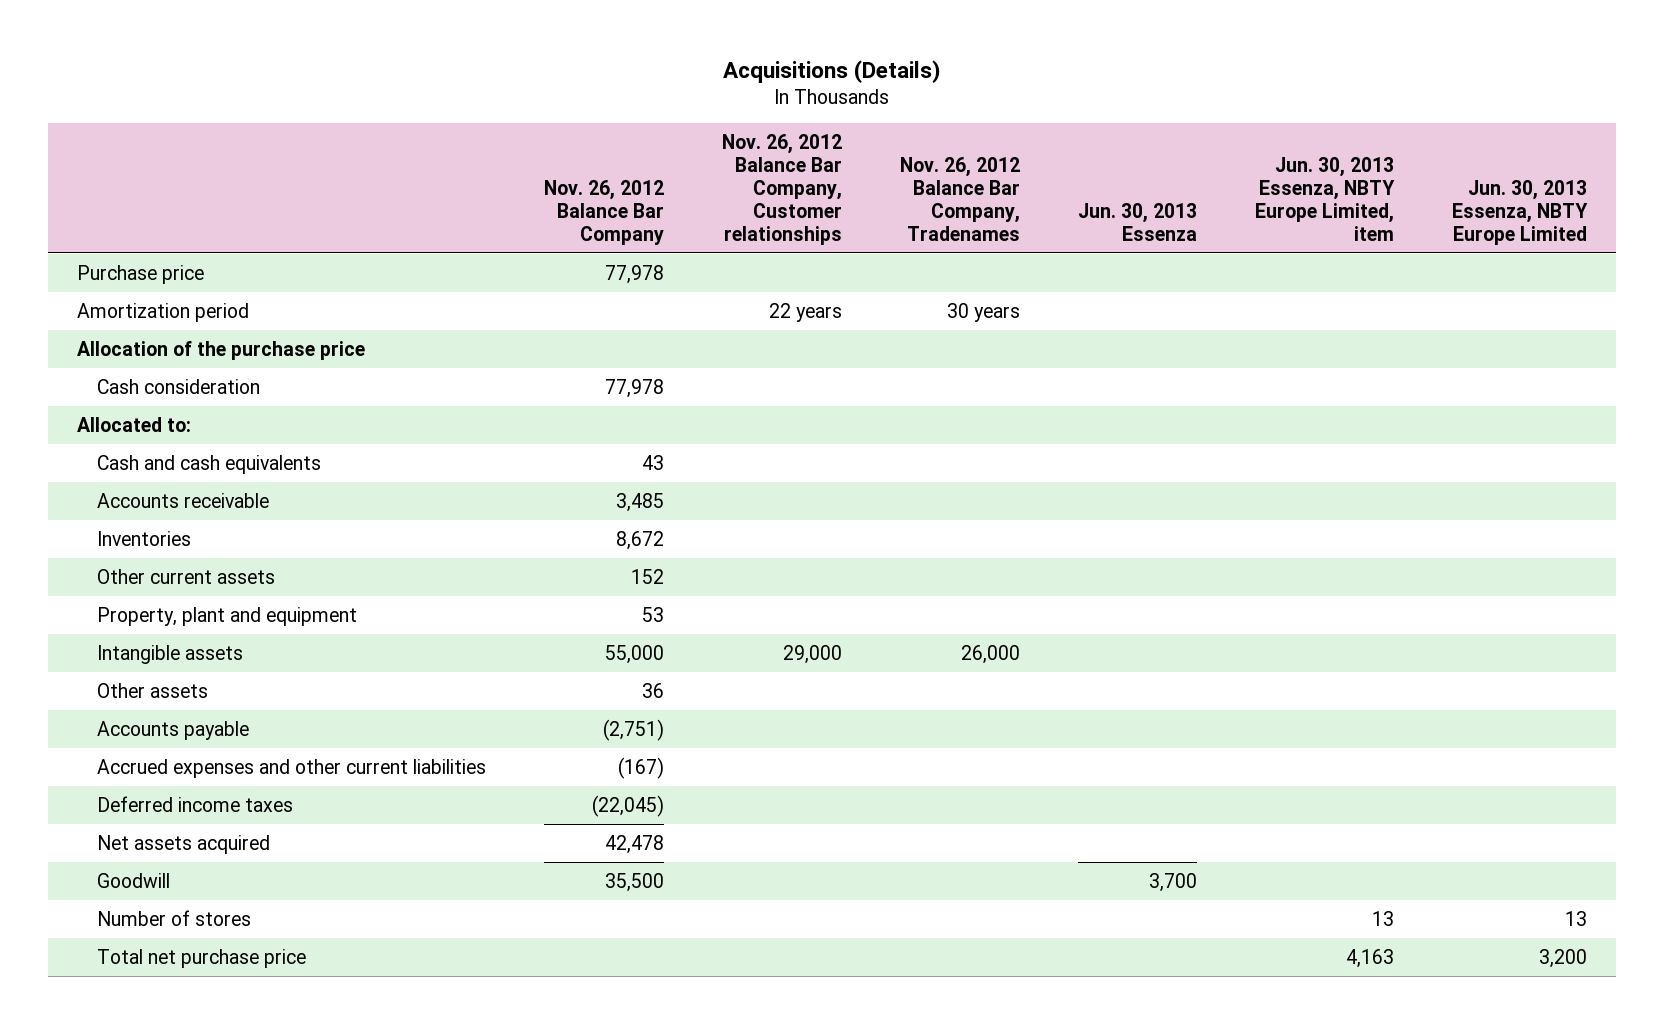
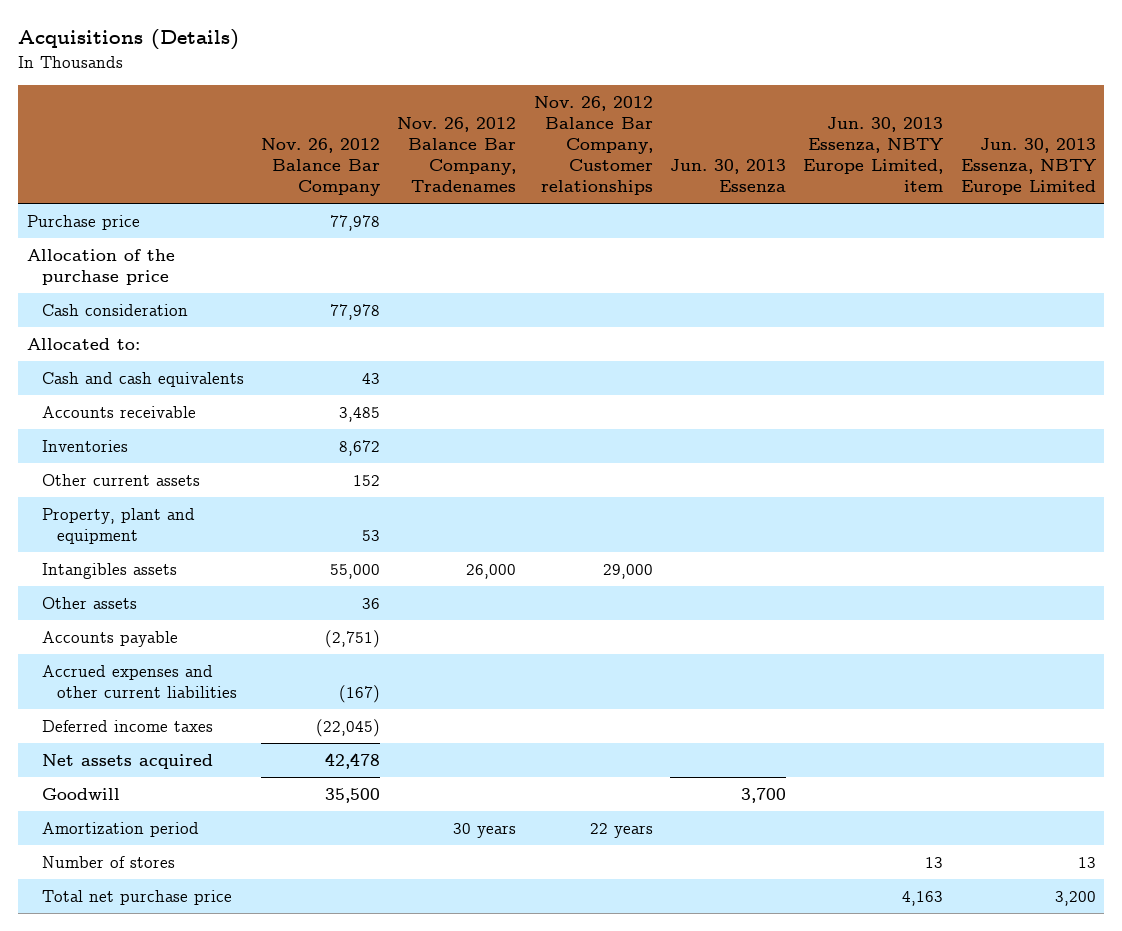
[96,644,243,664] Intangible assets -> [41,563,177,580] Intangibles assets
[76,302,249,322] Amortization period -> [41,822,199,838] Amortization period

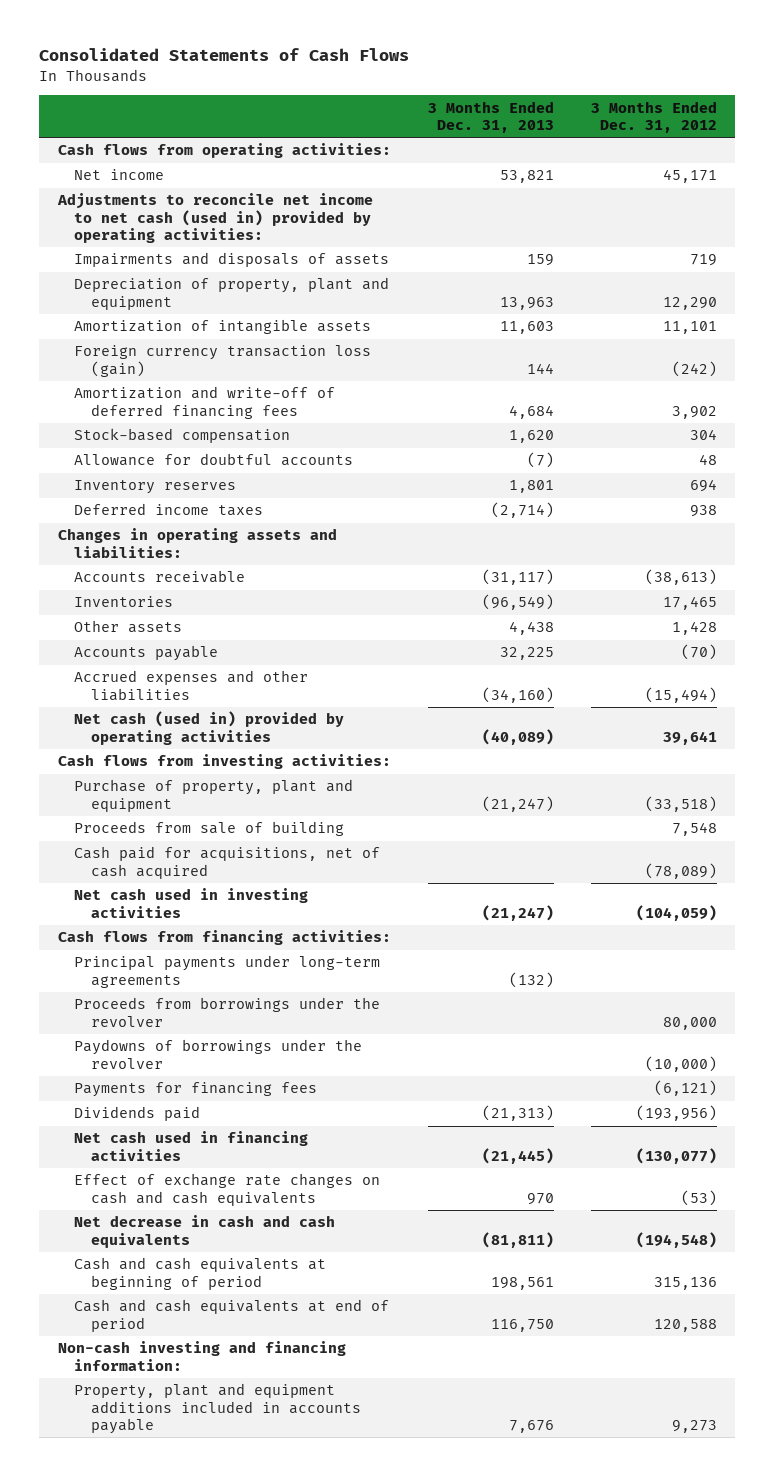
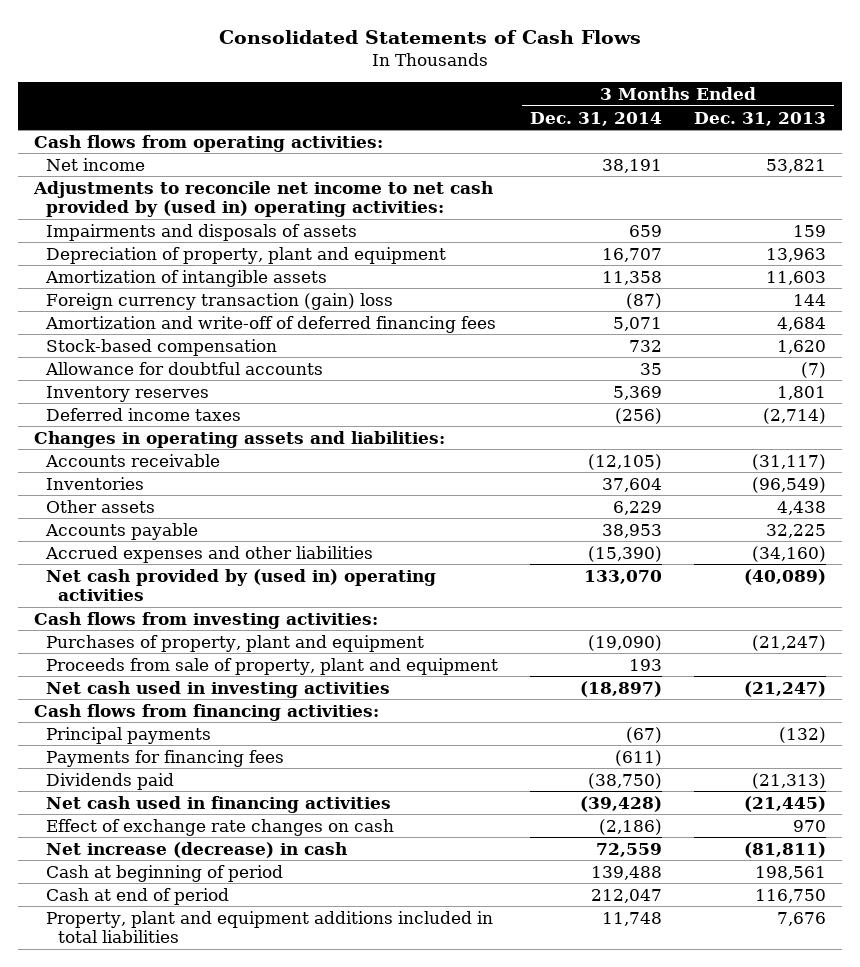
[590,100,717,133] 3 Months Ended Dec. 31, 2012 -> none
none -> [530,111,663,126] Dec. 31, 2014
[56,193,373,243] Adjustments to reconcile net income to net cash (used in) provided by operating activities: -> [32,180,493,217] Adjustments to reconcile net income to net cash provided by (used in) operating activities:
[74,345,372,377] Foreign currency transaction loss (gain) -> [46,292,394,310] Foreign currency transaction (gain) loss
[74,711,345,745] Net cash (used in) provided by operating activities -> [46,568,437,601] Net cash provided by (used in) operating activities
[74,821,345,837] Proceeds from sale of building -> none
[74,846,381,879] Cash paid for acquisitions, net of cash acquired -> none
[74,779,354,812] Purchase of property, plant and equipment -> [46,634,425,652] Purchases of property, plant and equipment
none -> [46,657,499,675] Proceeds from sale of property, plant and equipment
[74,997,381,1027] Proceeds from borrowings under the revolver -> none
[74,1039,363,1069] Paydowns of borrowings under the revolver -> none
[74,955,381,988] Principal payments under long-term agreements -> [46,726,212,744] Principal payments
[57,1341,346,1371] Non-cash investing and financing information: -> none
[74,1173,381,1206] Effect of exchange rate changes on cash and cash equivalents -> [46,818,395,836] Effect of exchange rate changes on cash
[74,1215,336,1248] Net decrease in cash and cash equivalents -> [46,841,348,858] Net increase (decrease) in cash
[74,1257,327,1290] Cash and cash equivalents at beginning of period -> [46,864,284,882] Cash at beginning of period
[74,1299,390,1332] Cash and cash equivalents at end of period -> [46,887,230,905] Cash at end of period
[74,1383,362,1434] Property, plant and equipment additions included in accounts payable -> [46,910,494,943] Property, plant and equipment additions included in total liabilities

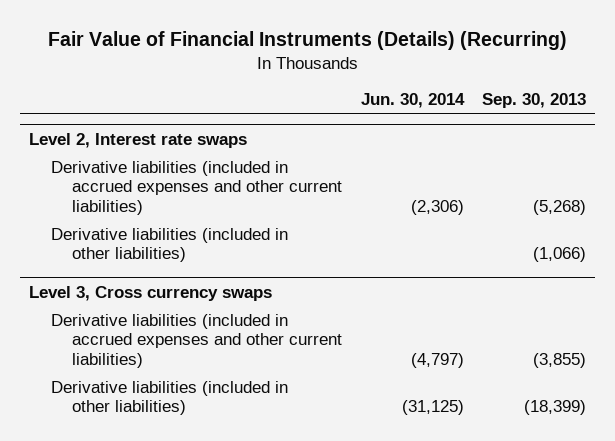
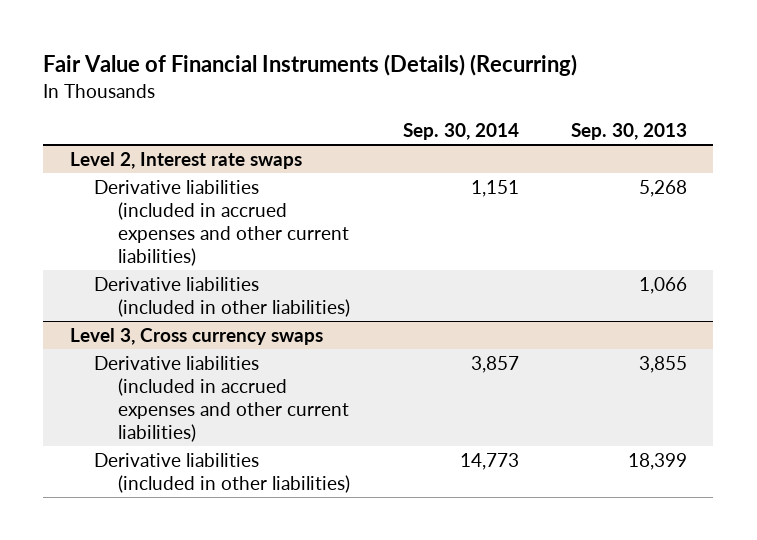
[360,93,465,109] Jun. 30, 2014 -> none
none -> [402,123,519,141] Sep. 30, 2014
[533,199,587,215] (5,268) -> [639,179,688,197] 5,268
[533,247,587,263] (1,066) -> [639,276,688,294] 1,066
[533,352,587,368] (3,855) -> [639,355,688,373] 3,855
[524,400,587,416] (18,399) -> [628,452,688,470] 18,399

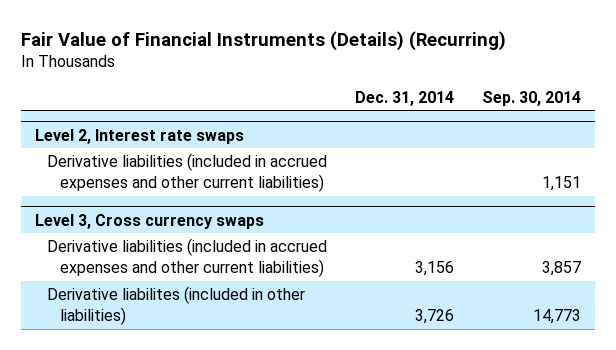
[571,123,688,141] Sep. 30, 2013 -> none
none -> [355,90,455,106] Dec. 31, 2014
[93,276,351,317] Derivative liabilities (included in other liabilities) -> none
[93,452,351,493] Derivative liabilities (included in other liabilities) -> [47,286,306,325] Derivative liabilites (included in other liabilities)

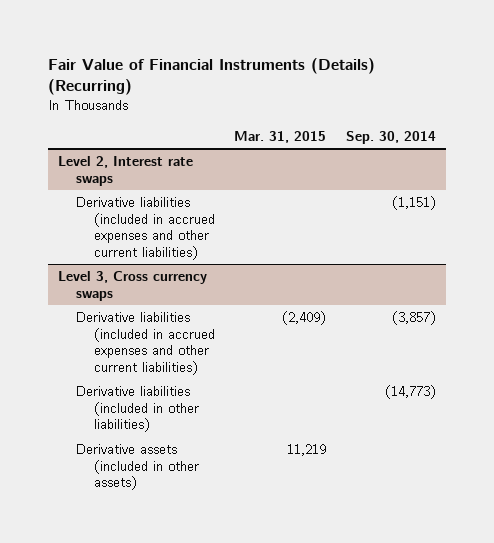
[355,90,455,106] Dec. 31, 2014 -> none
none -> [234,130,327,143] Mar. 31, 2015
[541,175,581,191] 1,151 -> [392,195,437,210] (1,151)
[541,260,581,276] 3,857 -> [392,310,437,325] (3,857)
[47,286,306,325] Derivative liabilites (included in other liabilities) -> [75,385,199,433] Derivative liabilities (included in other liabilities)
[532,308,581,324] 14,773 -> [385,384,437,399] (14,773)
none -> [75,443,199,491] Derivative assets (included in other assets)

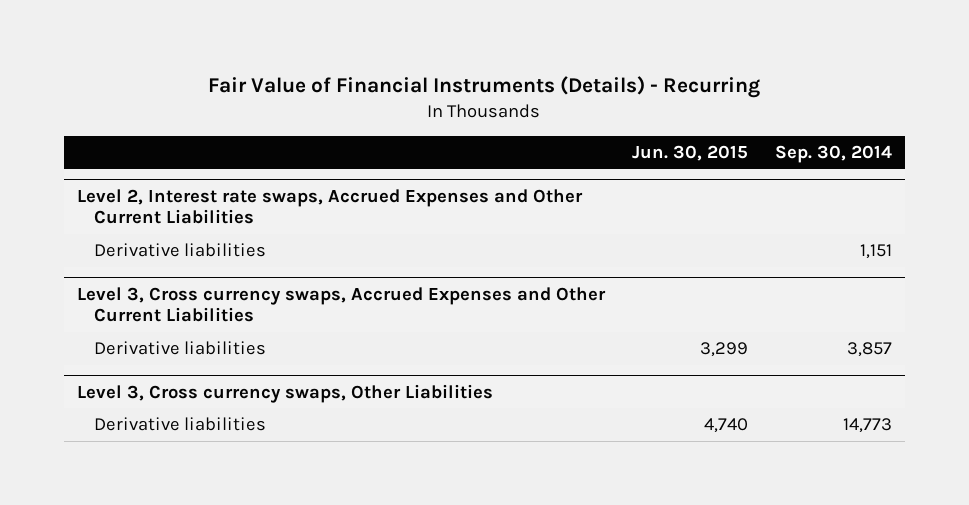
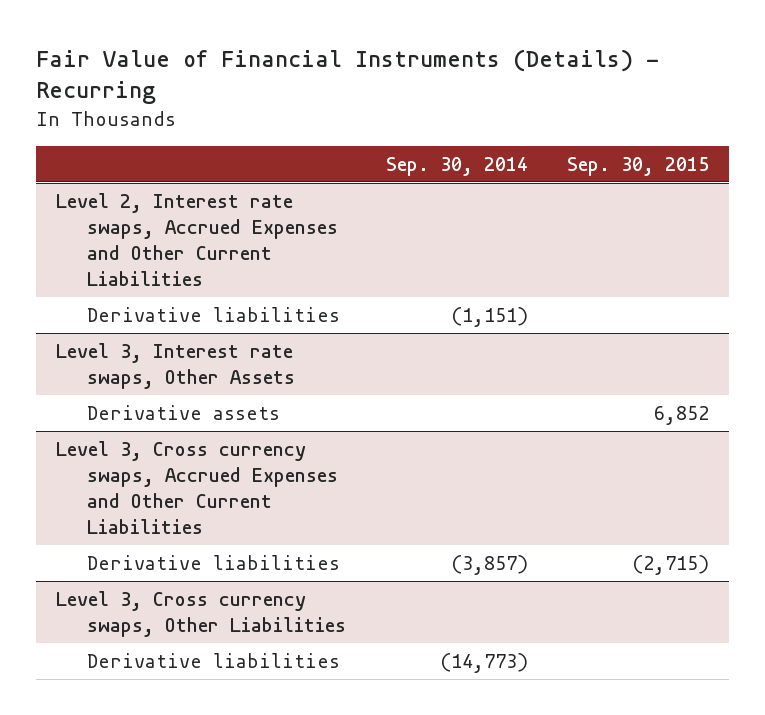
[631,144,748,161] Jun. 30, 2015 -> none
none -> [567,156,710,176] Sep. 30, 2015
[859,244,892,260] 1,151 -> [450,306,528,327] (1,151)
none -> [55,342,295,389] Level 3, Interest rate swaps, Other Assets
none -> [86,404,280,420] Derivative assets
[846,342,892,358] 3,857 -> [450,554,528,575] (3,857)
[842,418,892,434] 14,773 -> [439,652,528,673] (14,773)

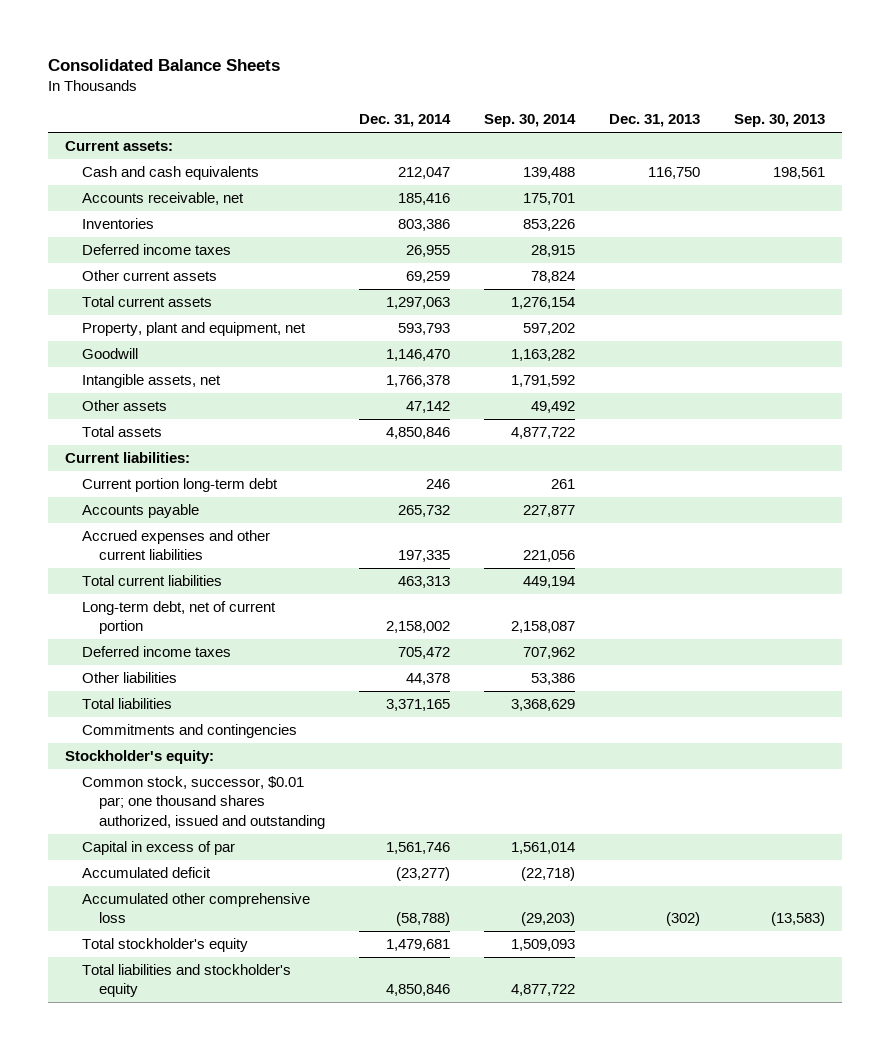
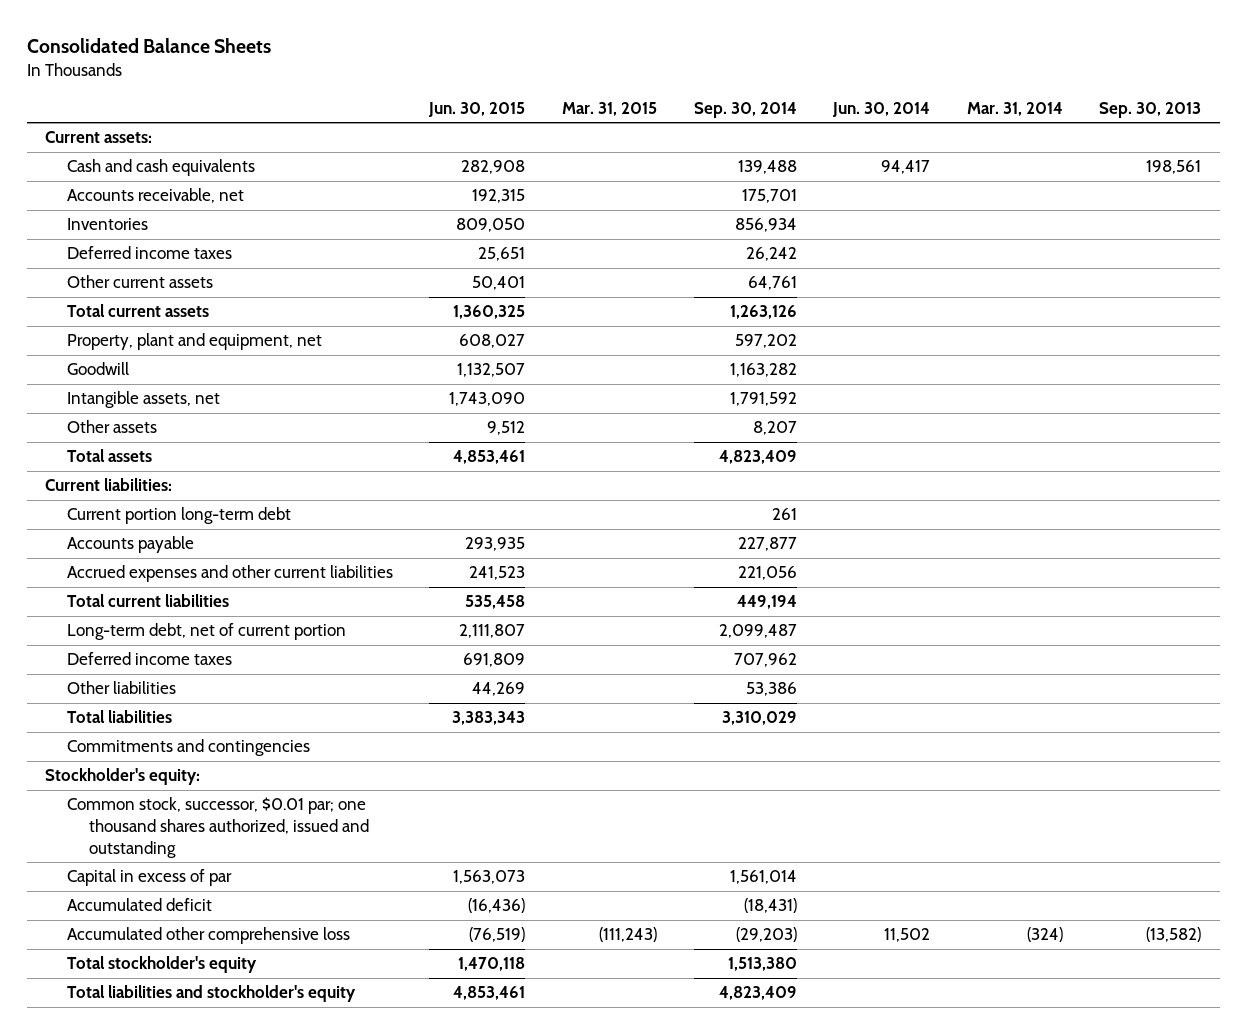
[358,114,451,128] Dec. 31, 2014 -> none
[609,114,701,128] Dec. 31, 2013 -> none
none -> [428,101,526,117] Jun. 30, 2015
none -> [562,101,658,116] Mar. 31, 2015
none -> [832,101,931,117] Jun. 30, 2014
none -> [966,101,1063,116] Mar. 31, 2014
[523,219,576,232] 853,226 -> [734,218,797,233] 856,934
[531,245,576,258] 28,915 -> [745,247,797,262] 26,242
[531,271,576,284] 78,824 -> [747,276,797,291] 64,761
[511,297,576,310] 1,276,154 -> [729,305,797,320] 1,263,126
[531,401,576,414] 49,492 -> [752,421,797,436] 8,207
[511,427,576,440] 4,877,722 -> [718,450,797,465] 4,823,409
[511,621,576,634] 2,158,087 -> [718,624,797,639] 2,099,487
[511,699,576,712] 3,368,629 -> [721,711,797,726] 3,310,029
[521,867,576,882] (22,718) -> [743,898,797,914] (18,431)
[771,912,826,927] (13,583) -> [1146,927,1202,943] (13,582)
[511,939,576,952] 1,509,093 -> [727,957,797,972] 1,513,380
[511,984,576,997] 4,877,722 -> [718,986,797,1001] 4,823,409

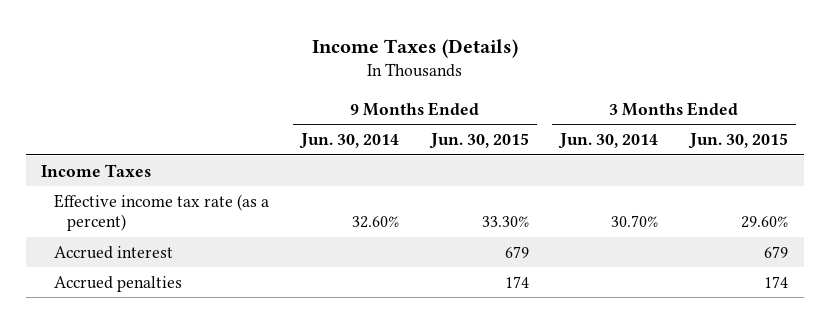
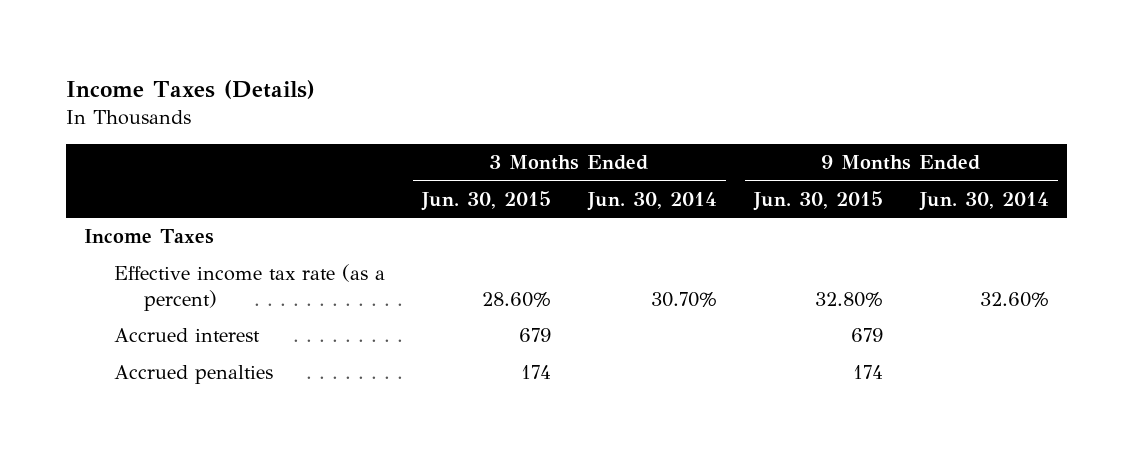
[481,216,529,228] 33.30% -> [814,292,883,308] 32.80%
[740,216,788,229] 29.60% -> [481,292,551,308] 28.60%

